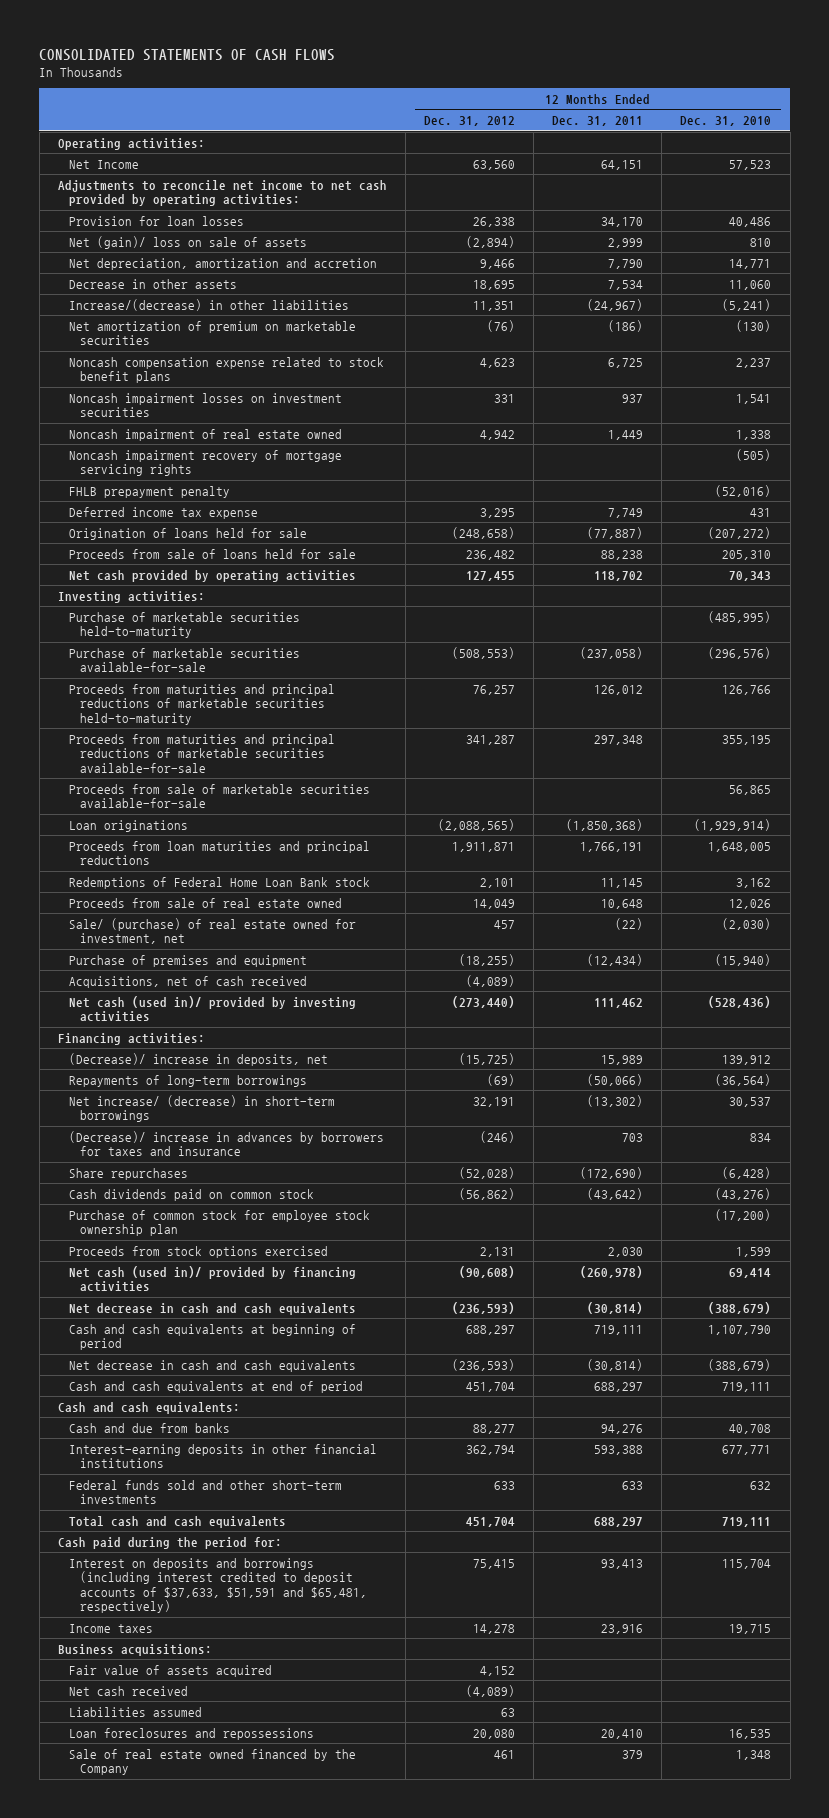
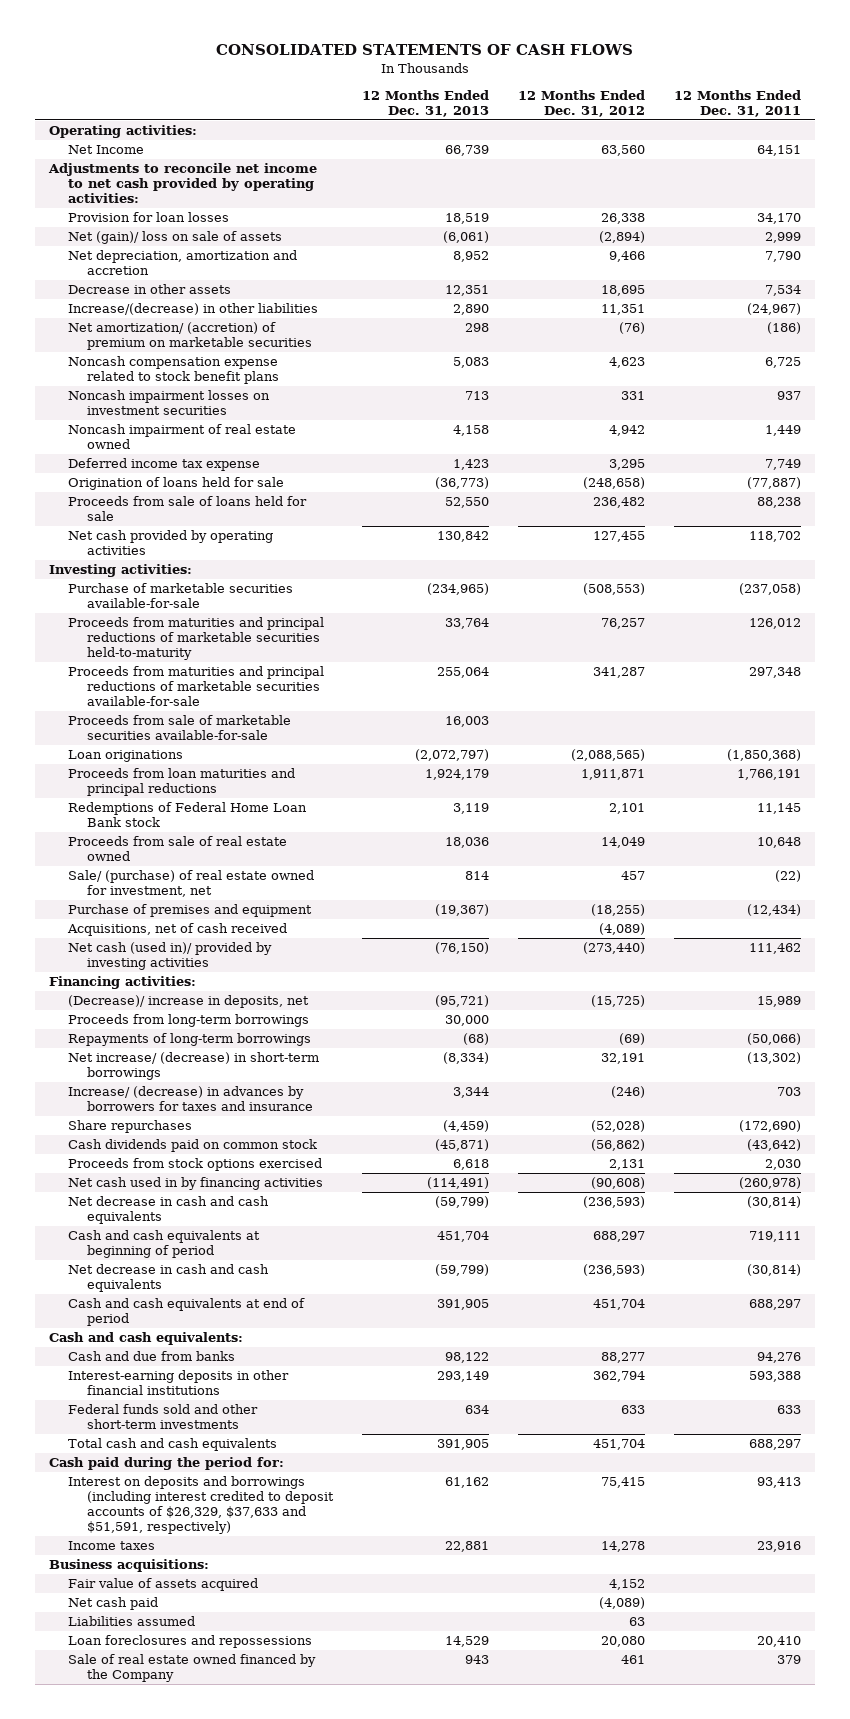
[680,116,772,127] Dec. 31, 2010 -> none
none -> [362,89,490,117] 12 Months Ended Dec. 31, 2013
[69,320,357,346] Net amortization of premium on marketable securities -> [68,322,313,351] Net amortization/ (accretion) of premium on marketable securities
[69,449,343,477] Noncash impairment recovery of mortgage servicing rights -> none
[69,485,231,498] FHLB prepayment penalty -> none
[69,611,301,639] Purchase of marketable securities held-to-maturity -> none
none -> [68,1014,310,1028] Proceeds from long-term borrowings
[69,1130,385,1157] (Decrease)/ increase in advances by borrowers for taxes and insurance -> [68,1086,314,1112] Increase/ (decrease) in advances by borrowers for taxes and insurance
[69,1209,371,1237] Purchase of common stock for employee stock ownership plan -> none
[69,1265,357,1293] Net cash (used in)/ provided by financing activities -> [68,1177,324,1191] Net cash used in by financing activities
[69,1557,368,1614] Interest on deposits and borrowings (including interest credited to deposit accounts of $37,633, $51,591 and $65,481, respectively) -> [68,1476,335,1535] Interest on deposits and borrowings (including interest credited to deposit accounts of $26,329, $37,633 and $51,591, respectively)
[69,1685,189,1696] Net cash received -> [68,1597,159,1611] Net cash paid

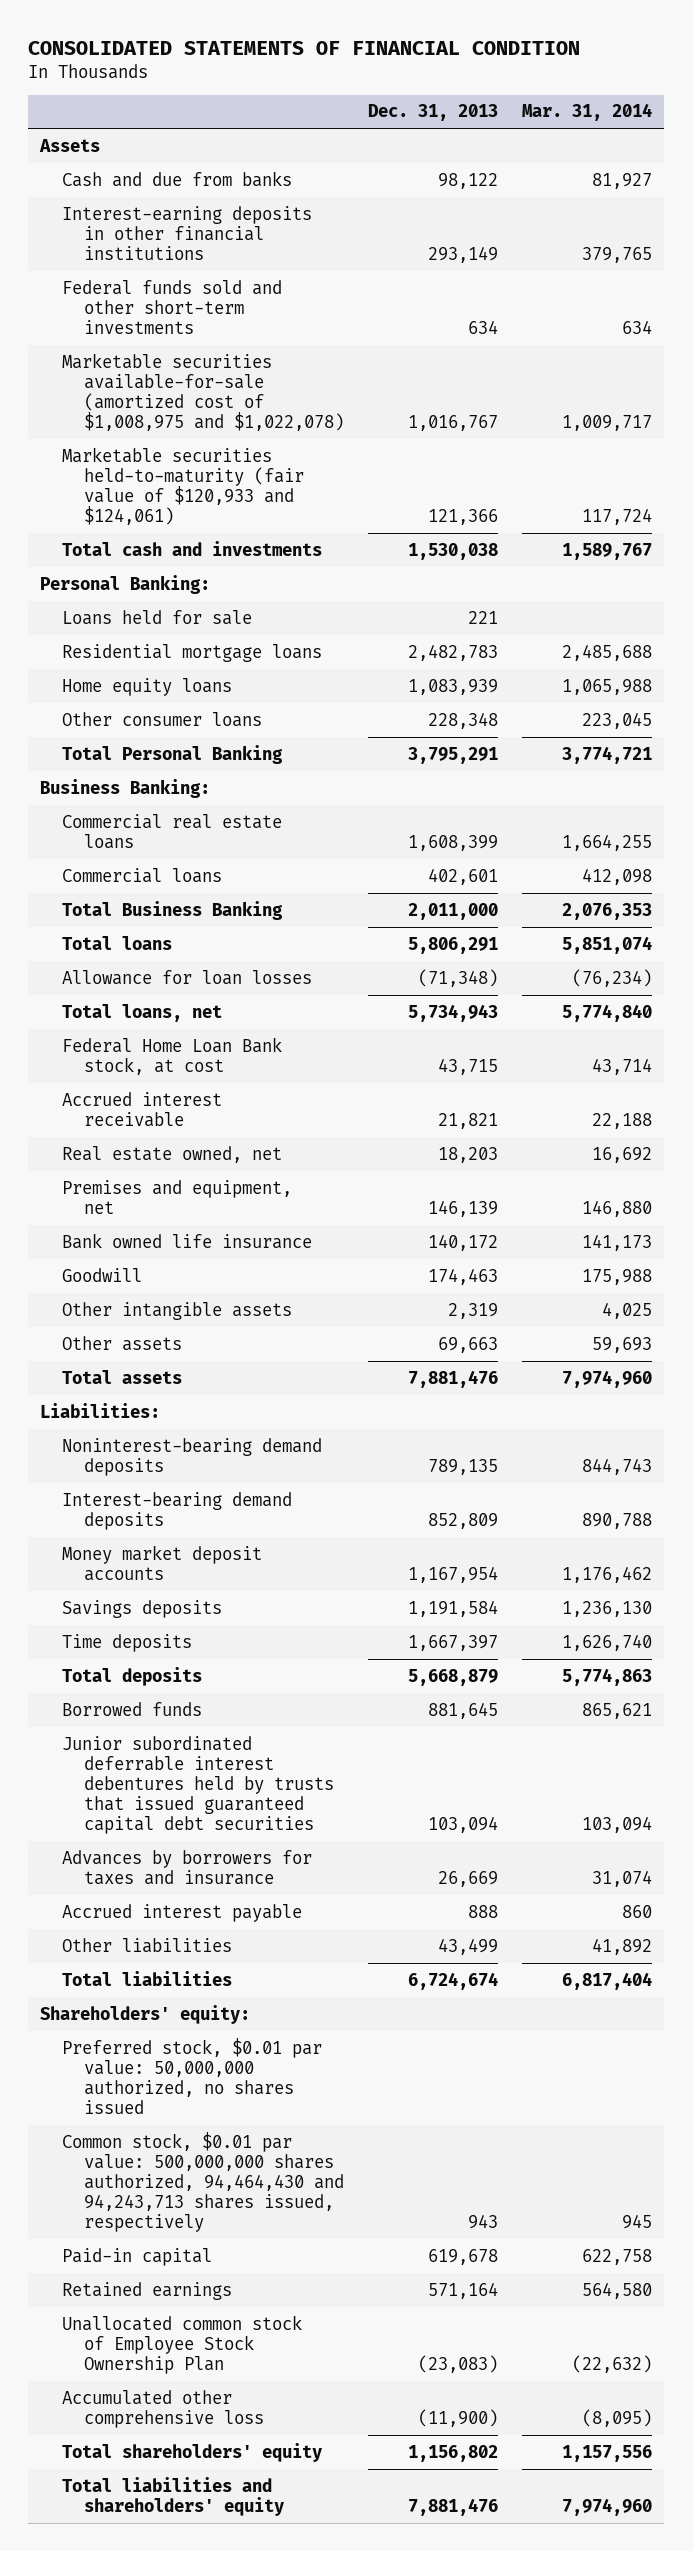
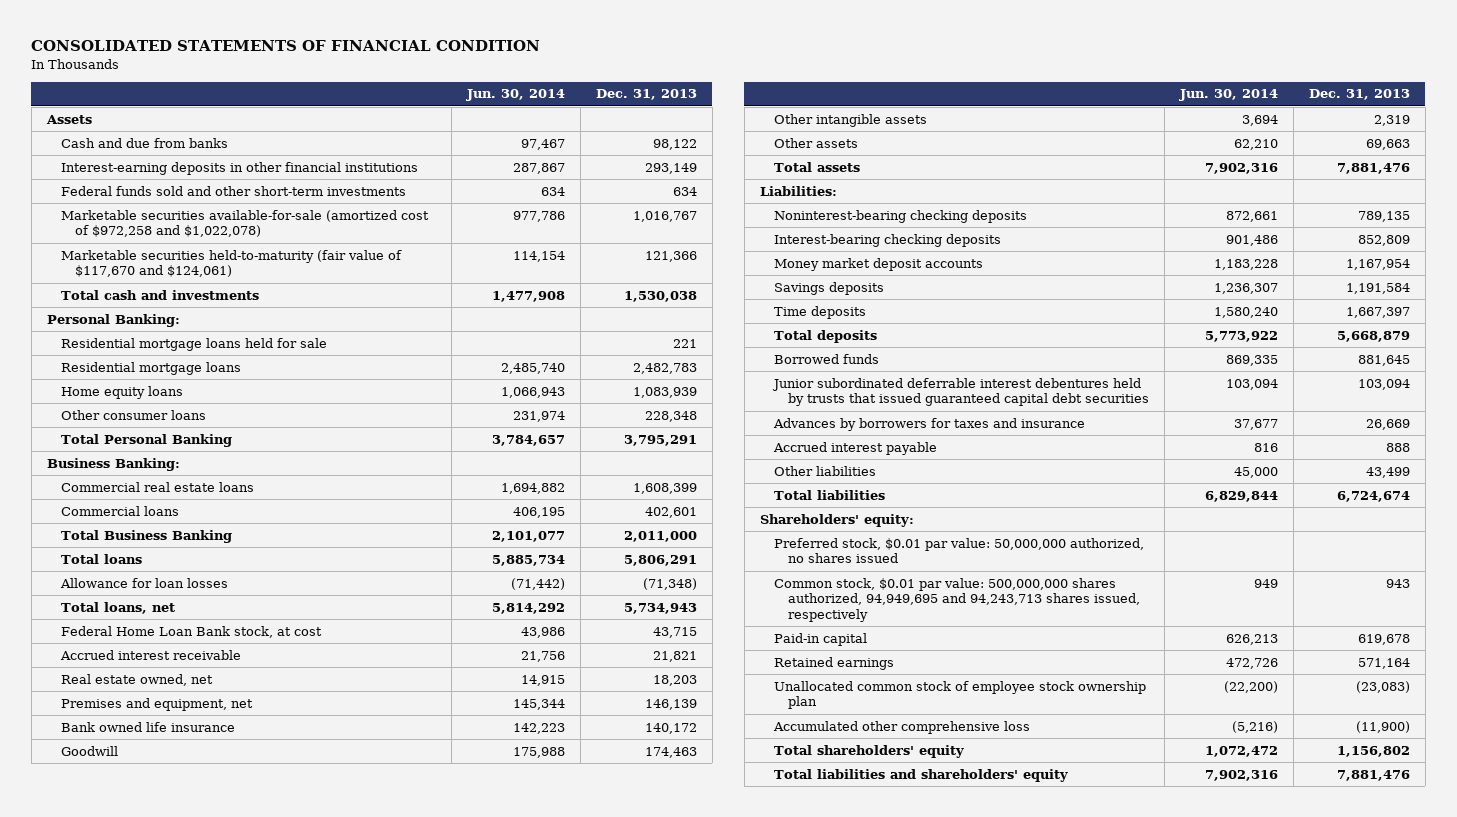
[522,103,653,122] Mar. 31, 2014 -> none
none -> [465,89,565,102] Jun. 30, 2014
[62,352,344,431] Marketable securities available-for-sale (amortized cost of $1,008,975 and $1,022,078) -> [60,209,429,238] Marketable securities available-for-sale (amortized cost of $972,258 and $1,022,078)
[62,446,304,525] Marketable securities held-to-maturity (fair value of $120,933 and $124,061) -> [60,249,402,278] Marketable securities held-to-maturity (fair value of $117,670 and $124,061)
[62,609,253,625] Loans held for sale -> [60,337,327,351] Residential mortgage loans held for sale
[62,1437,323,1476] Noninterest-bearing demand deposits -> [773,209,1027,223] Noninterest-bearing checking deposits
[62,1491,293,1530] Interest-bearing demand deposits -> [773,233,1001,247] Interest-bearing checking deposits
[62,2131,344,2232] Common stock, $0.01 par value: 500,000,000 shares authorized, 94,464,430 and 94,243,713 shares issued, respectively -> [773,577,1140,623] Common stock, $0.01 par value: 500,000,000 shares authorized, 94,949,695 and 94,243,713 shares issued, respectively
[62,2314,303,2374] Unallocated common stock of Employee Stock Ownership Plan -> [773,680,1146,710] Unallocated common stock of employee stock ownership plan

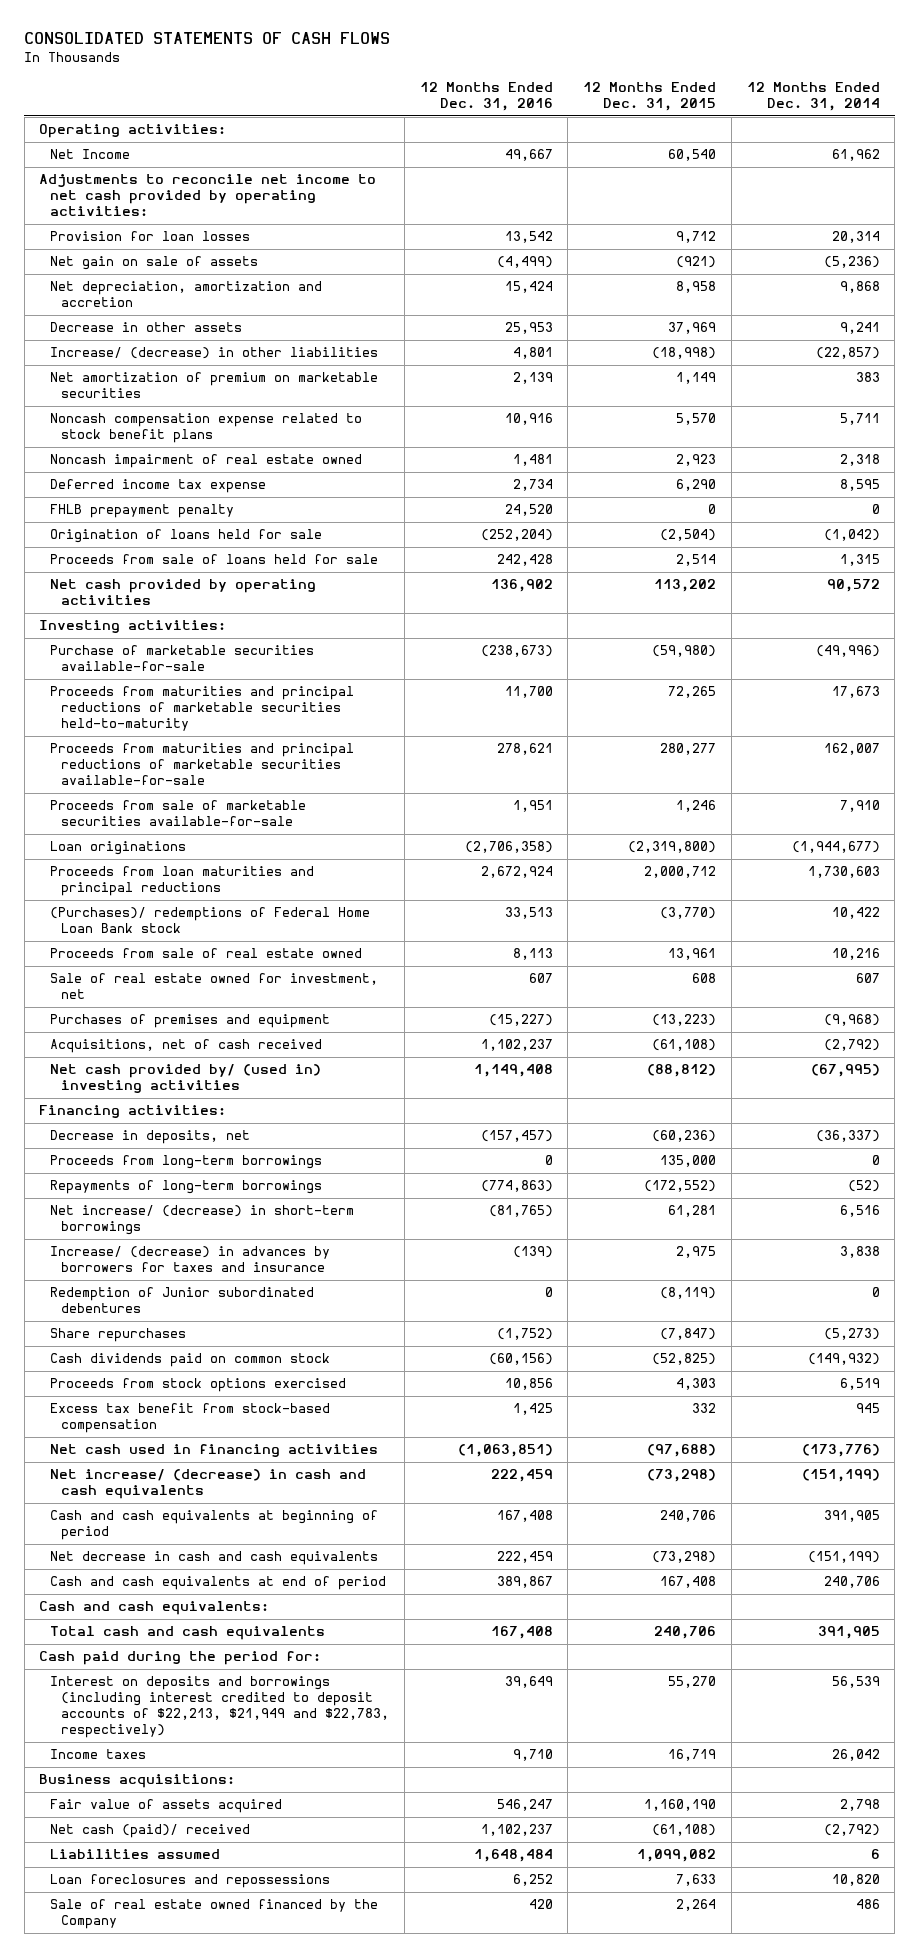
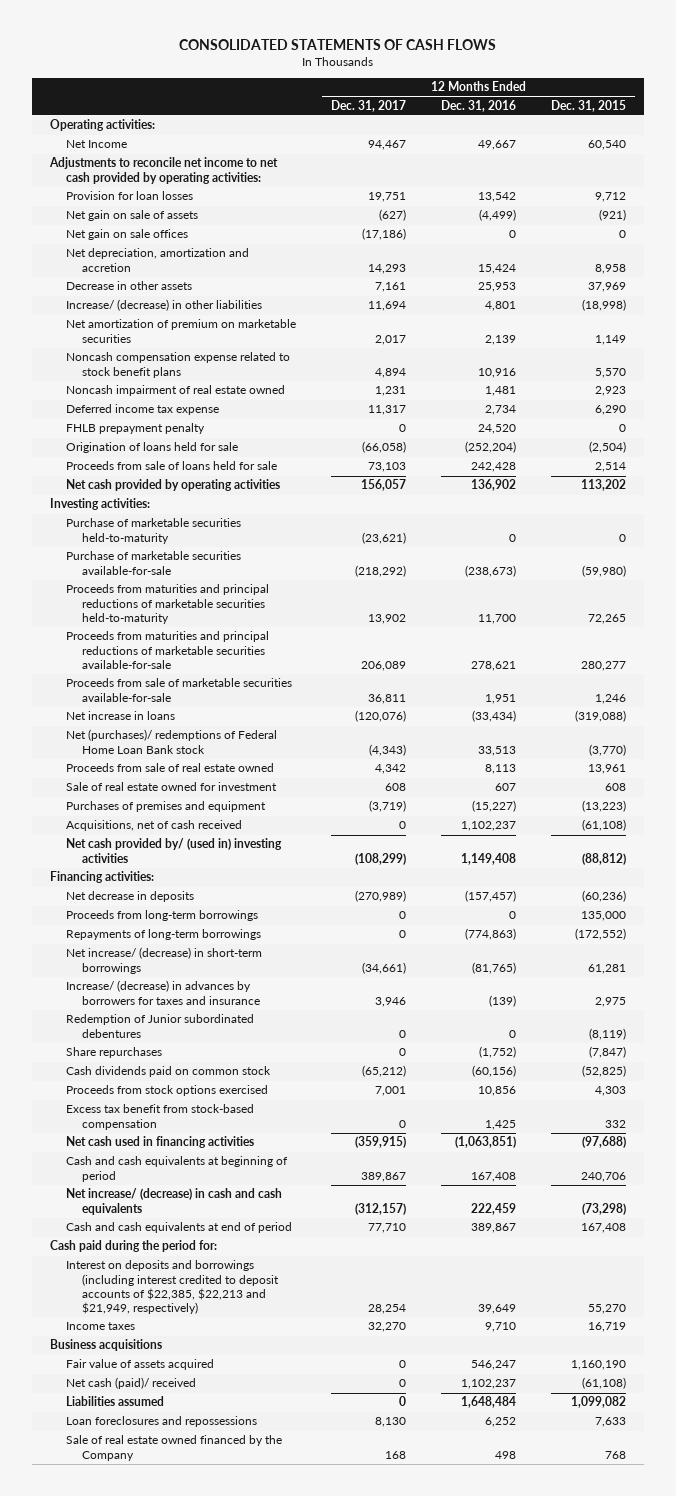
[746,82,880,112] 12 Months Ended Dec. 31, 2014 -> none
none -> [331,99,407,112] Dec. 31, 2017
none -> [65,229,188,241] Net gain on sale offices
none -> [65,518,241,544] Purchase of marketable securities held-to-maturity
[50,866,315,897] Proceeds from loan maturities and principal reductions -> none
[50,841,187,856] Loan originations -> [65,711,175,721] Net increase in loans
[464,841,553,854] (2,706,358) -> [472,710,517,723] (33,434)
[628,841,717,854] (2,319,800) -> [575,710,627,723] (319,088)
[50,907,371,934] (Purchases)/ redemptions of Federal Home Loan Bank stock -> [65,729,277,754] Net (purchases)/ redemptions of Federal Home Loan Bank stock
[50,973,379,1000] Sale of real estate owned for investment, net -> [65,782,277,792] Sale of real estate owned for investment
[50,1130,251,1145] Decrease in deposits, net -> [65,891,194,903] Net decrease in deposits
[50,1551,379,1566] Net decrease in cash and cash equivalents -> none
[50,1469,367,1500] Net increase/ (decrease) in cash and cash equivalents -> [65,1188,282,1215] Net increase/ (decrease) in cash and cash equivalents
[39,1601,270,1616] Cash and cash equivalents: -> none
[50,1626,326,1641] Total cash and cash equivalents -> none
[50,1676,390,1739] Interest on deposits and borrowings (including interest credited to deposit accounts of $22,213, $21,949 and $22,783, respectively) -> [65,1260,280,1315] Interest on deposits and borrowings (including interest credited to deposit accounts of $22,385, $22,213 and $21,949, respectively)
[39,1774,236,1789] Business acquisitions: -> [49,1339,162,1352] Business acquisitions
[528,1899,553,1910] 420 -> [495,1450,517,1459] 498
[676,1899,717,1912] 2,264 -> [605,1450,627,1459] 768

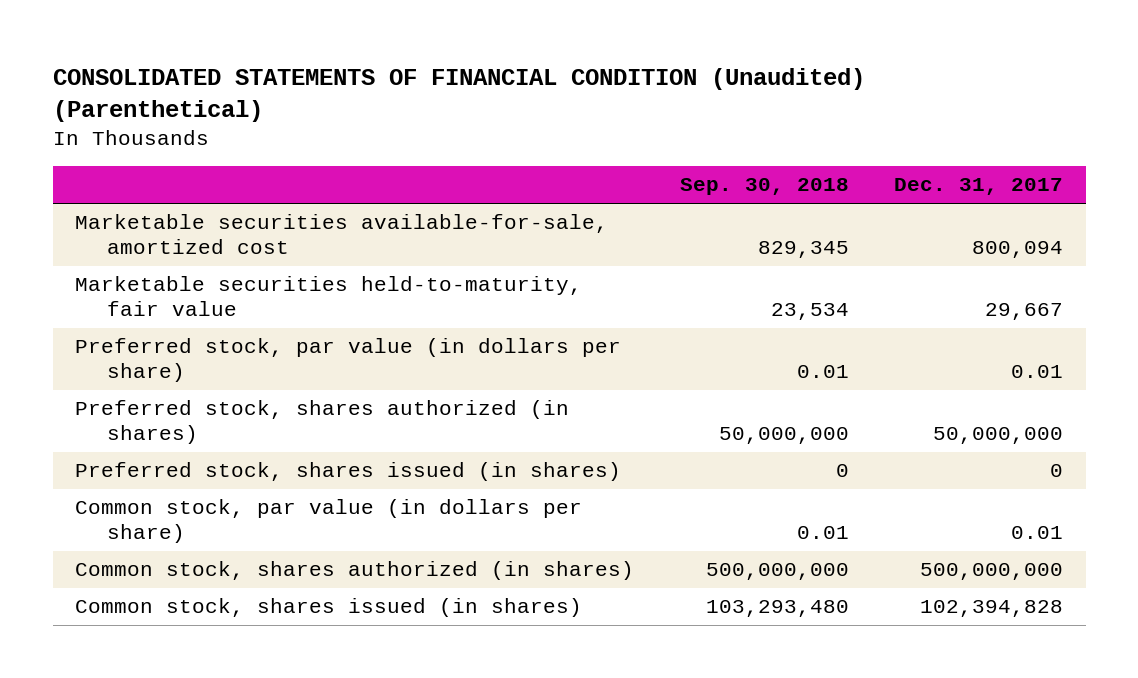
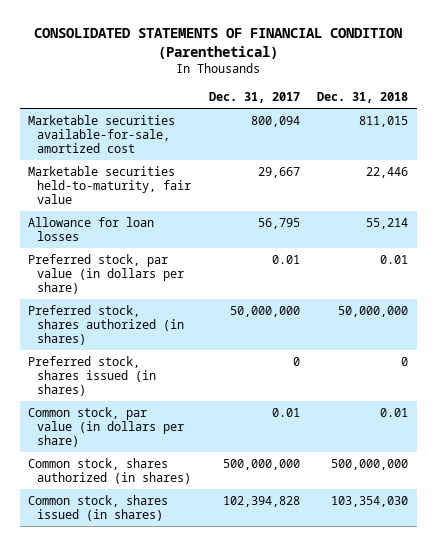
[52,67,865,123] CONSOLIDATED STATEMENTS OF FINANCIAL CONDITION (Unaudited) (Parenthetical) -> [34,28,403,60] CONSOLIDATED STATEMENTS OF FINANCIAL CONDITION (Parenthetical)
[679,178,849,196] Sep. 30, 2018 -> none
none -> [317,91,409,103] Dec. 31, 2018
none -> [28,216,155,241] Allowance for loan losses

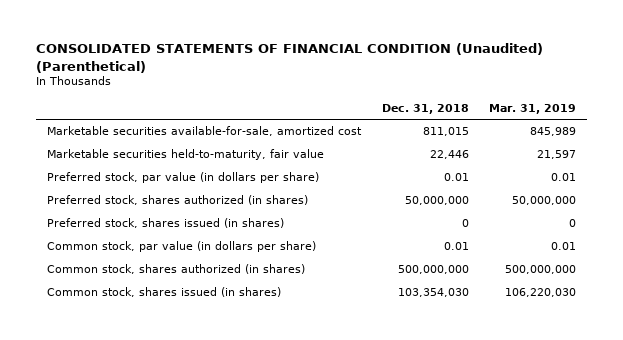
[34,28,403,60] CONSOLIDATED STATEMENTS OF FINANCIAL CONDITION (Parenthetical) -> [36,43,544,73] CONSOLIDATED STATEMENTS OF FINANCIAL CONDITION (Unaudited) (Parenthetical)
[208,91,300,103] Dec. 31, 2017 -> none
none -> [489,103,577,114] Mar. 31, 2019
[28,216,155,241] Allowance for loan losses -> none

